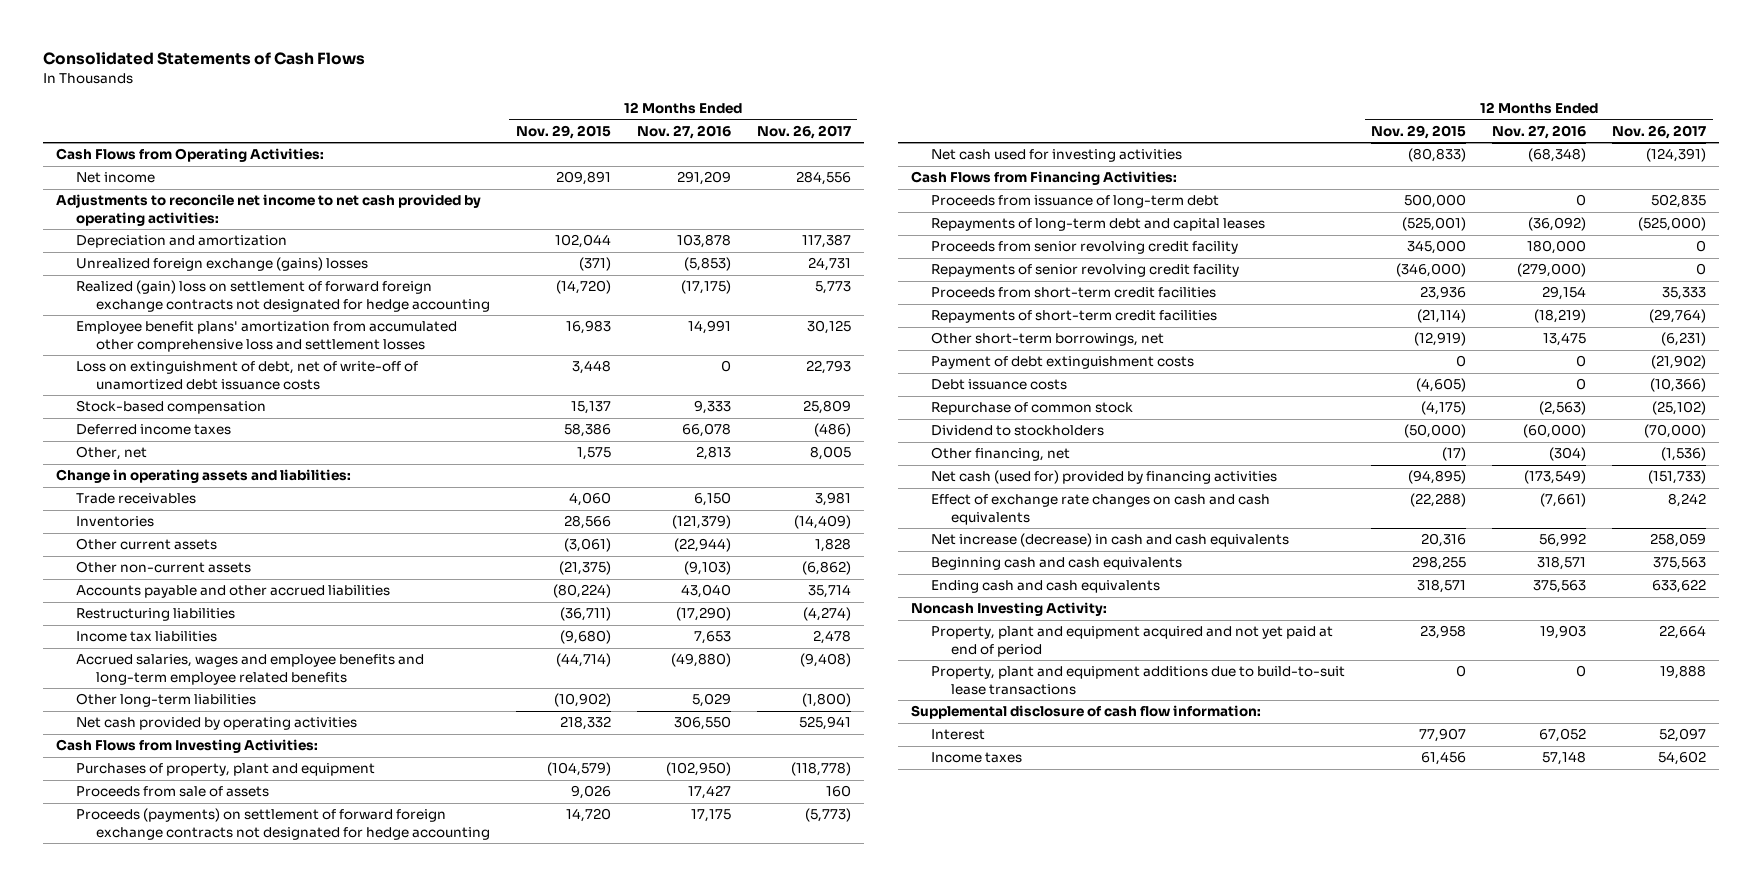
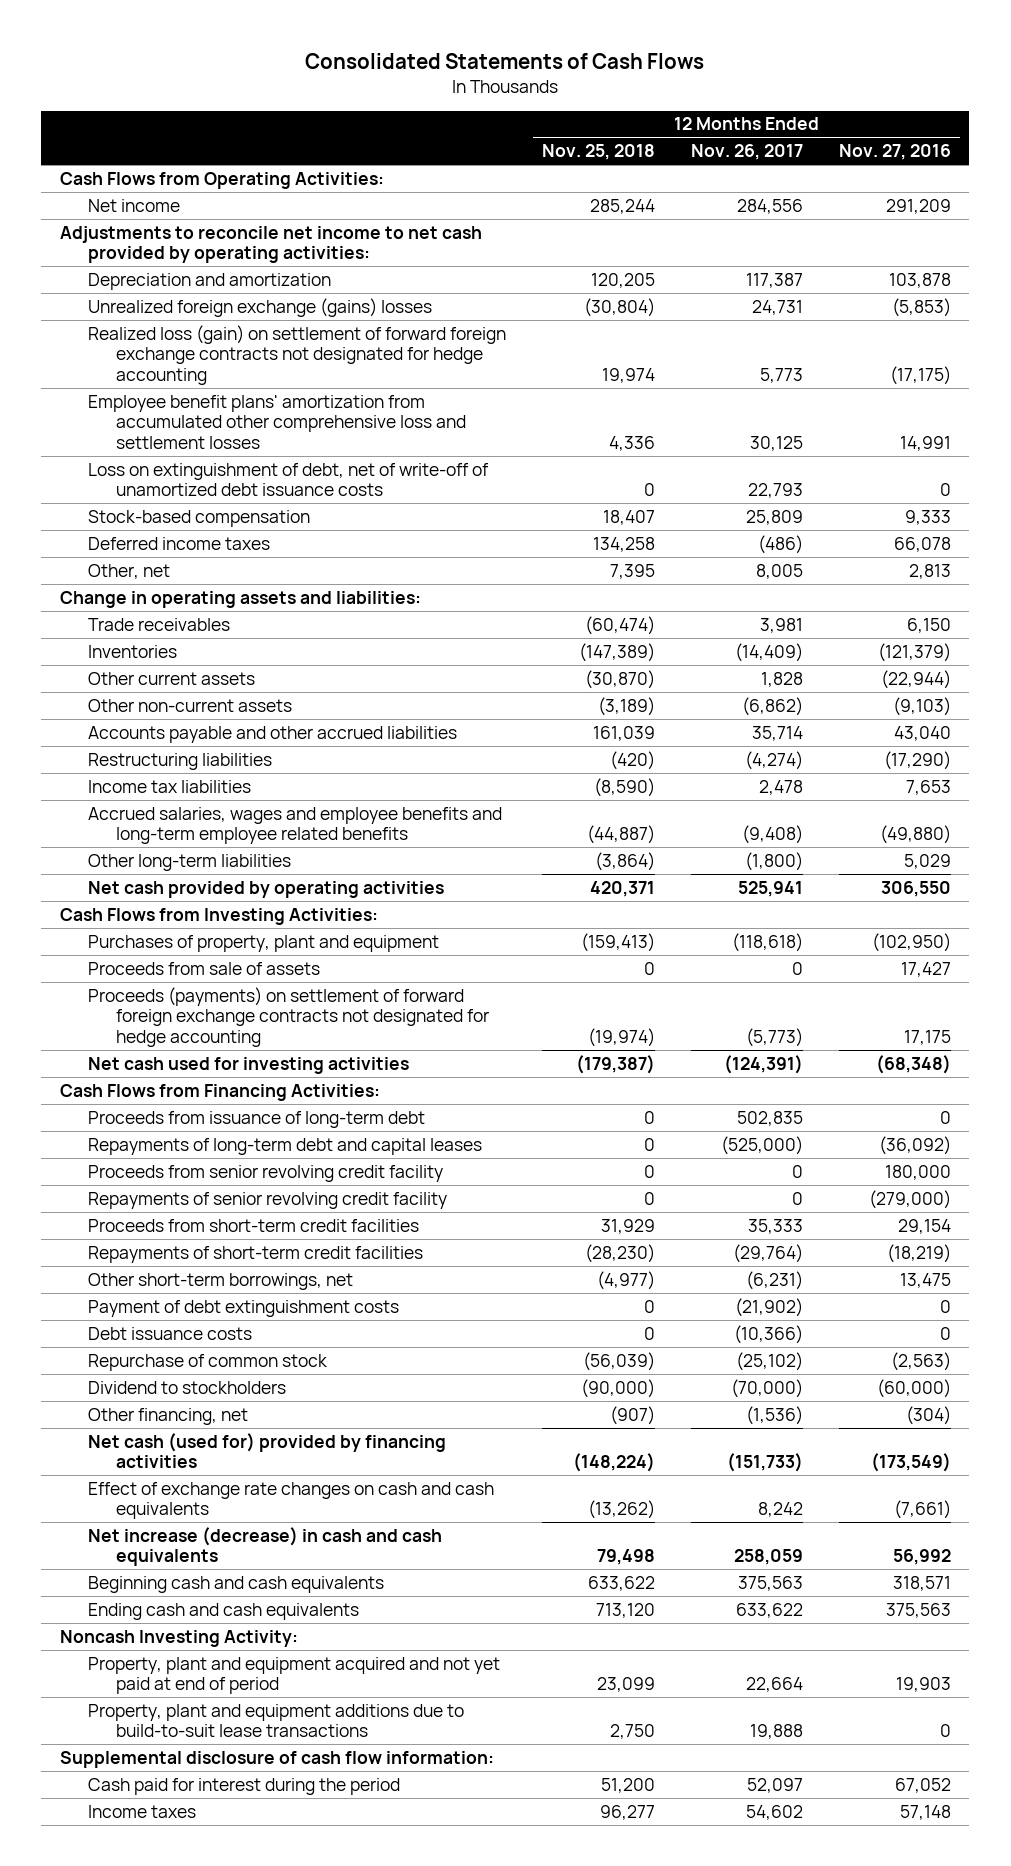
[515,124,611,139] Nov. 29, 2015 -> none
none -> [541,144,655,161] Nov. 25, 2018
[75,280,490,312] Realized (gain) loss on settlement of forward foreign exchange contracts not designated for hedge accounting -> [87,324,506,385] Realized loss (gain) on settlement of forward foreign exchange contracts not designated for hedge accounting
[790,762,851,777] (118,778) -> [732,932,804,952] (118,618)
[825,785,851,798] 160 -> [792,961,804,975] 0
[931,729,986,741] Interest -> [87,1777,400,1795] Cash paid for interest during the period

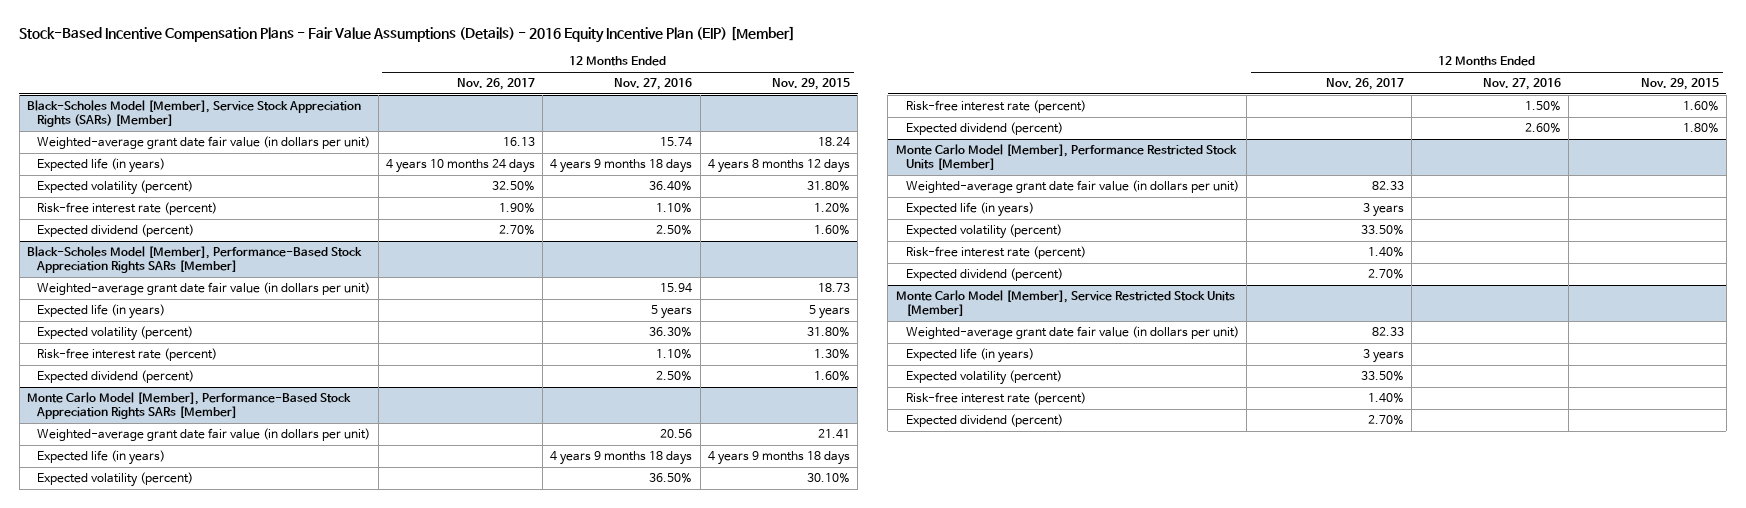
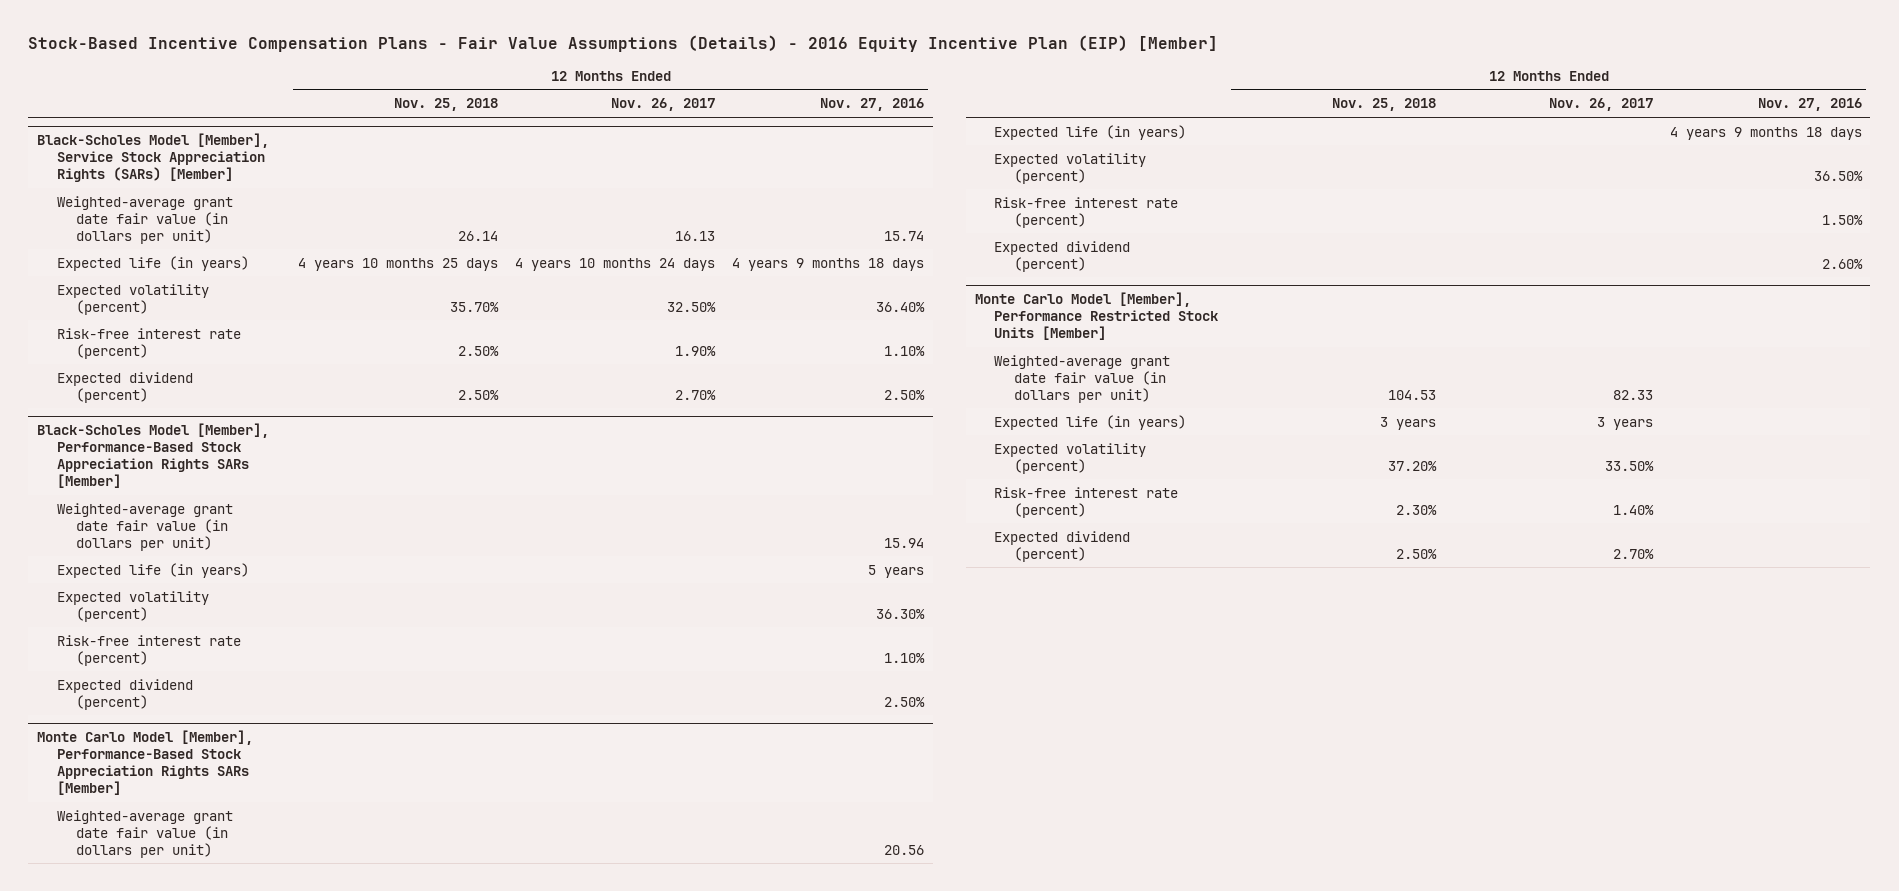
[771,78,850,91] Nov. 29, 2015 -> none
none -> [393,98,498,112] Nov. 25, 2018
[895,290,1235,317] Monte Carlo Model [Member], Service Restricted Stock Units [Member] -> none
[906,326,1240,340] Weighted-average grant date fair value (in dollars per unit) -> none
[906,348,1035,364] Expected life (in years) -> none
[906,370,1063,386] Expected volatility (percent) -> none
[906,392,1087,406] Risk-free interest rate (percent) -> none
[906,414,1064,428] Expected dividend (percent) -> none

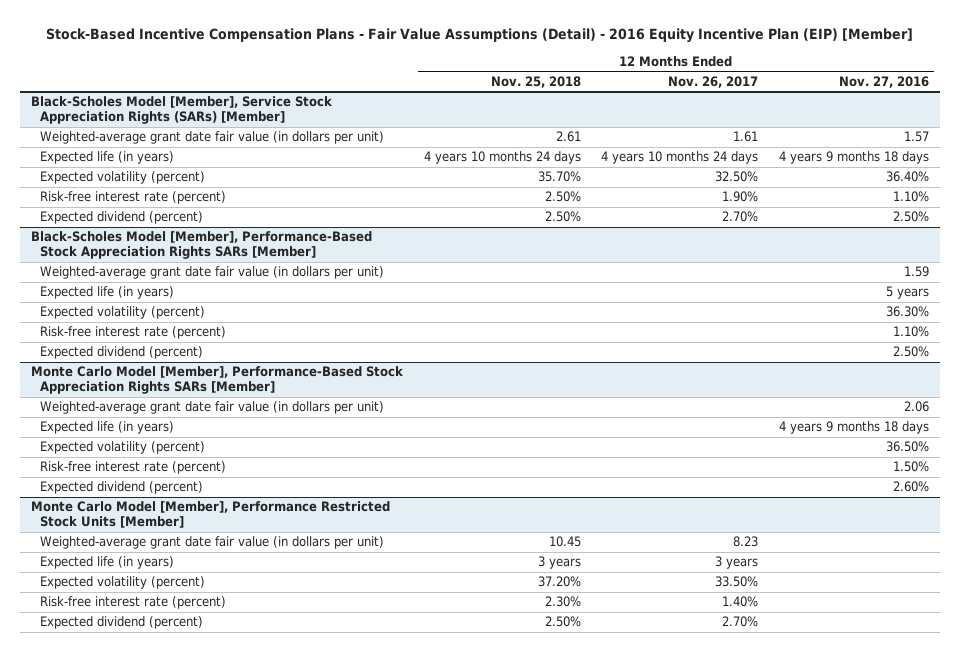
[28,35,1219,53] Stock-Based Incentive Compensation Plans - Fair Value Assumptions (Details) - 2016 Equity Incentive Plan (EIP) [Member] -> [45,28,913,44] Stock-Based Incentive Compensation Plans - Fair Value Assumptions (Detail) - 2016 Equity Incentive Plan (EIP) [Member]
[457,230,498,241] 26.14 -> [555,131,581,143] 2.61
[674,230,715,241] 16.13 -> [733,131,759,143] 1.61
[884,230,925,241] 15.74 -> [904,131,930,143] 1.57
[297,257,498,271] 4 years 10 months 25 days -> [423,151,581,165] 4 years 10 months 24 days
[884,537,925,548] 15.94 -> [904,266,930,278] 1.59
[884,844,925,855] 20.56 -> [904,401,930,413] 2.06
[1387,389,1436,400] 104.53 -> [548,536,581,548] 10.45
[1612,389,1653,400] 82.33 -> [733,536,759,548] 8.23

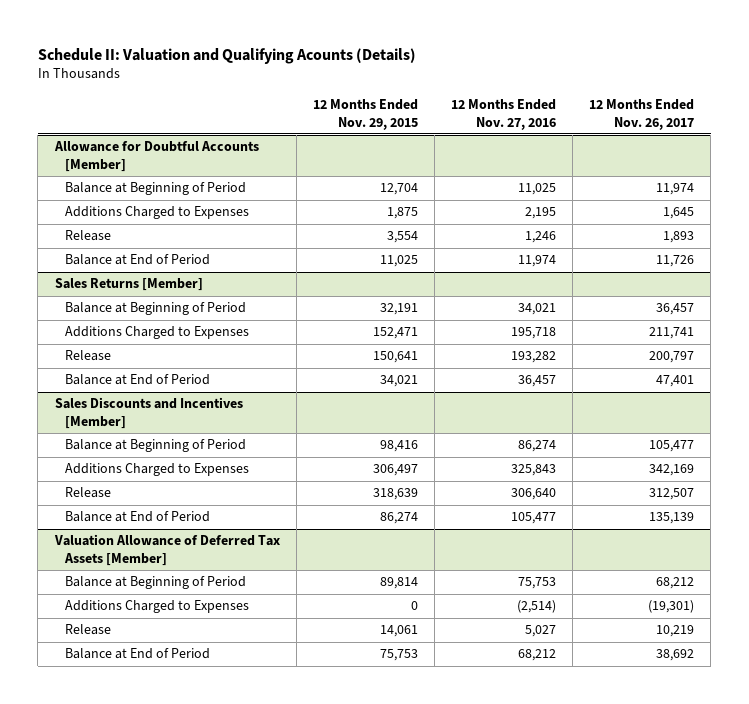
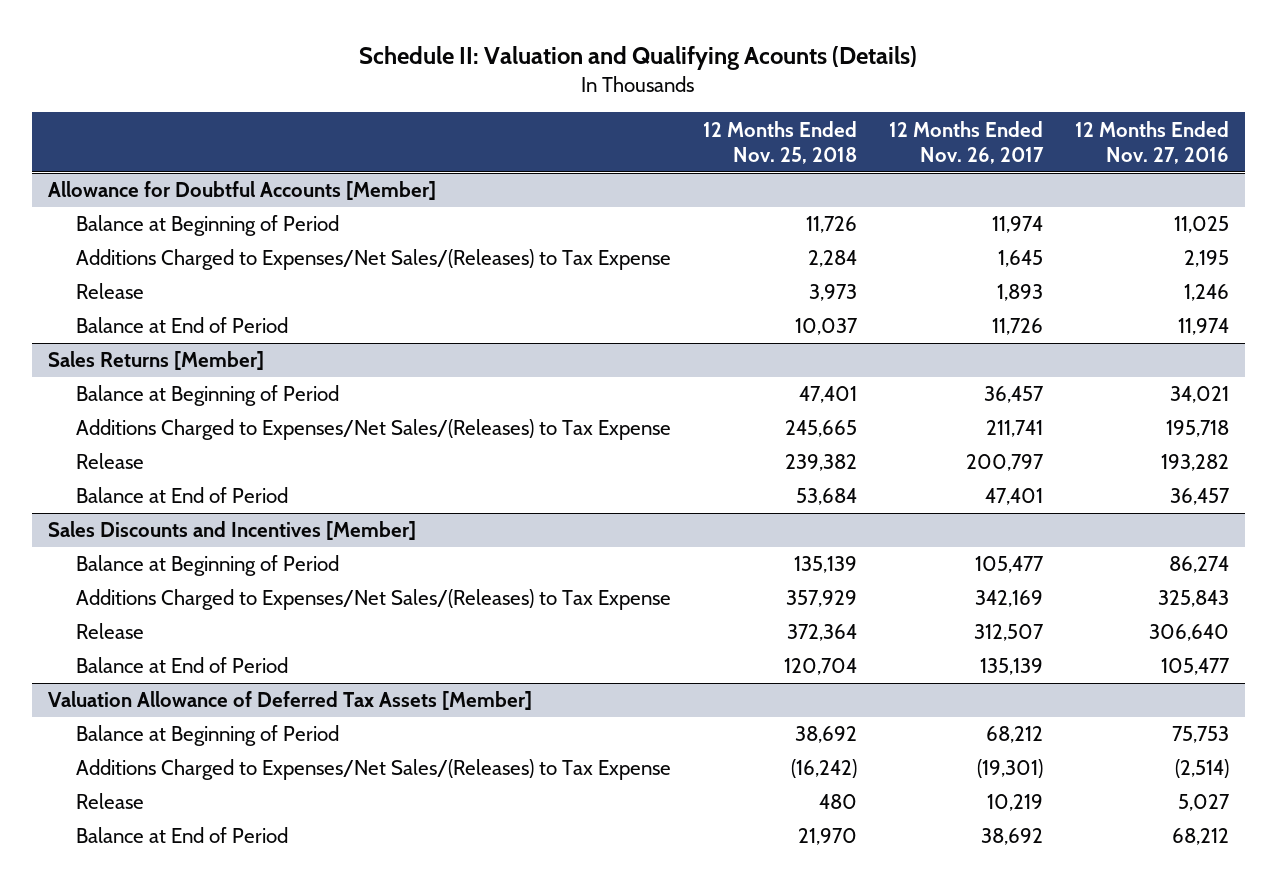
[312,98,418,130] 12 Months Ended Nov. 29, 2015 -> none
none -> [703,120,858,165] 12 Months Ended Nov. 25, 2018
[64,206,249,220] Additions Charged to Expenses -> [76,249,672,271] Additions Charged to Expenses/Net Sales/(Releases) to Tax Expense
[64,326,249,340] Additions Charged to Expenses -> [76,419,672,441] Additions Charged to Expenses/Net Sales/(Releases) to Tax Expense
[64,463,249,477] Additions Charged to Expenses -> [76,589,672,611] Additions Charged to Expenses/Net Sales/(Releases) to Tax Expense
[64,600,249,614] Additions Charged to Expenses -> [76,759,672,781] Additions Charged to Expenses/Net Sales/(Releases) to Tax Expense

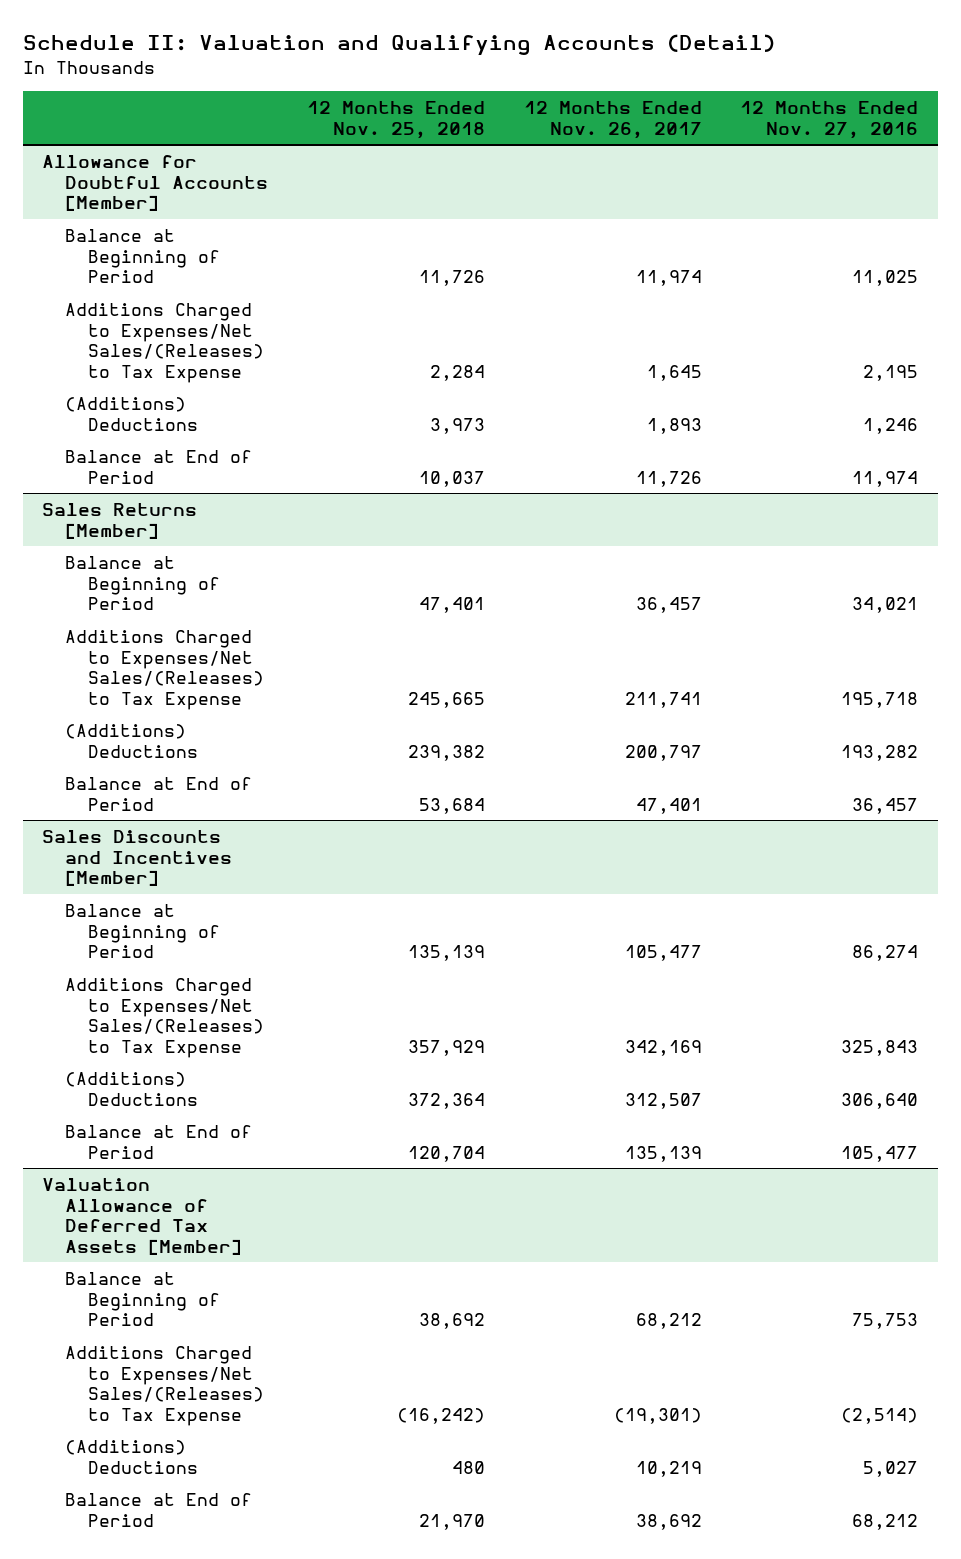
[359,45,918,70] Schedule II: Valuation and Qualifying Acounts (Details) -> [22,34,775,57] Schedule II: Valuation and Qualifying Accounts (Detail)
[76,283,145,300] Release -> [65,396,198,431] (Additions) Deductions
[76,453,145,470] Release -> [65,723,198,758] (Additions) Deductions
[76,623,145,640] Release -> [65,1071,198,1106] (Additions) Deductions
[76,793,145,810] Release -> [65,1439,198,1474] (Additions) Deductions

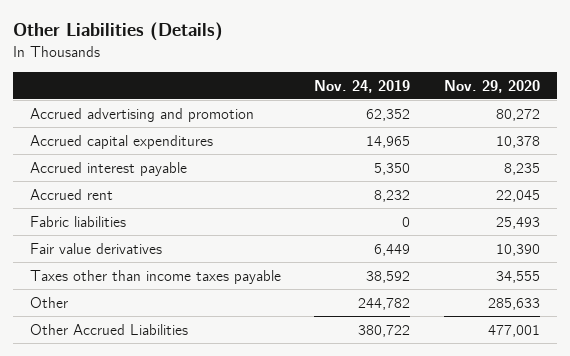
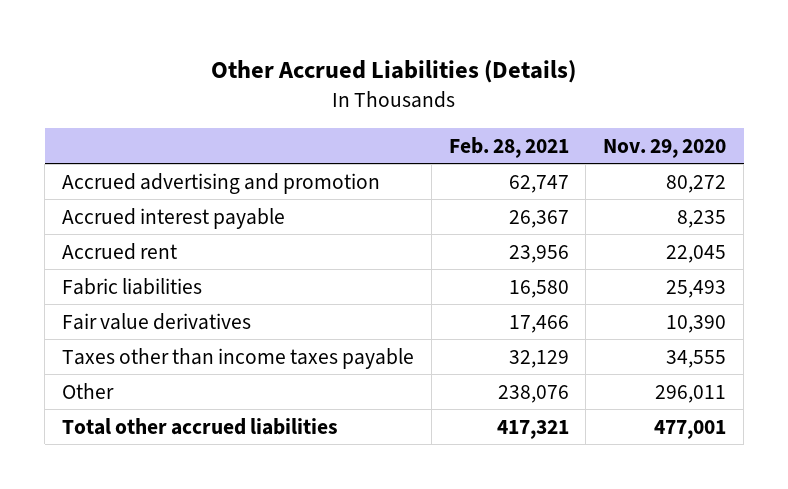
[12,22,223,42] Other Liabilities (Details) -> [211,59,577,83] Other Accrued Liabilities (Details)
[314,79,411,93] Nov. 24, 2019 -> none
none -> [448,136,569,158] Feb. 28, 2021
[29,134,213,149] Accrued capital expenditures -> none
[488,297,541,310] 285,633 -> [655,384,727,403] 296,011
[29,323,188,335] Other Accrued Liabilities -> [61,417,338,435] Total other accrued liabilities

